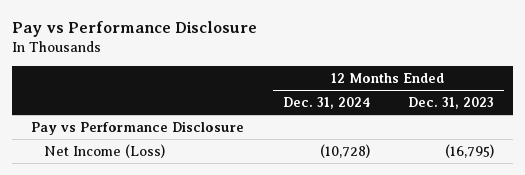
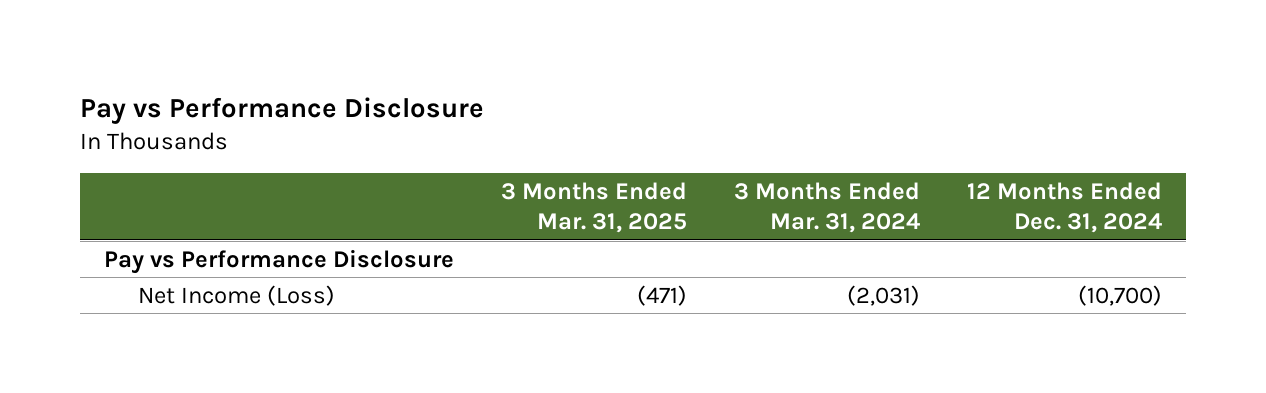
[407,97,494,110] Dec. 31, 2023 -> none
none -> [500,181,687,233] 3 Months Ended Mar. 31, 2025
none -> [734,181,921,233] 3 Months Ended Mar. 31, 2024
[319,143,370,158] (10,728) -> [1078,284,1163,306] (10,700)

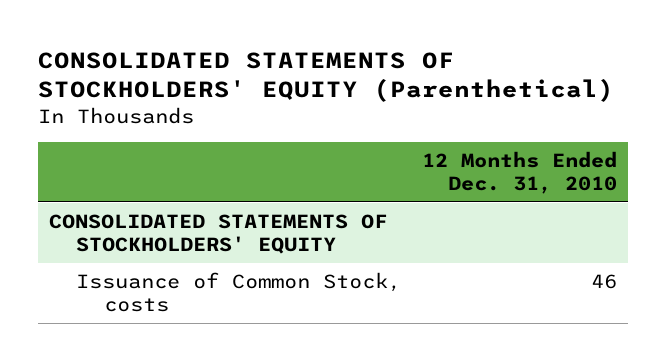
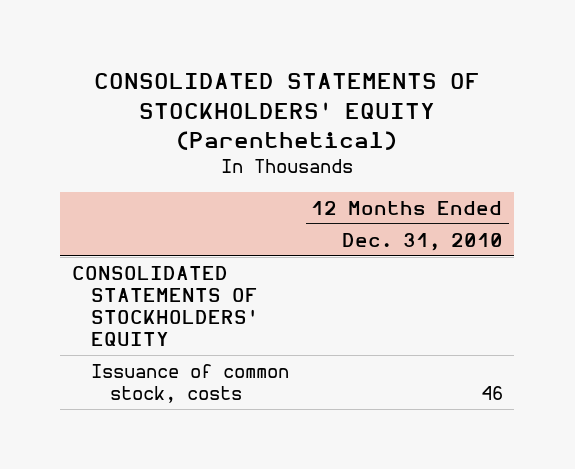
[76,272,402,312] Issuance of Common Stock, costs -> [90,364,289,403] Issuance of common stock, costs

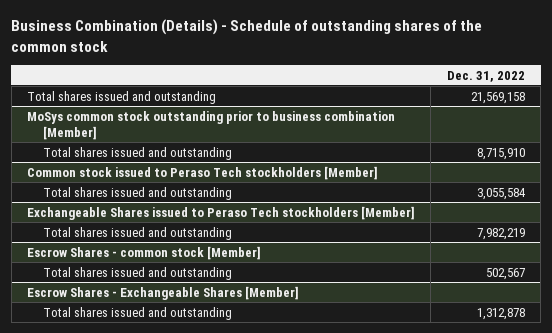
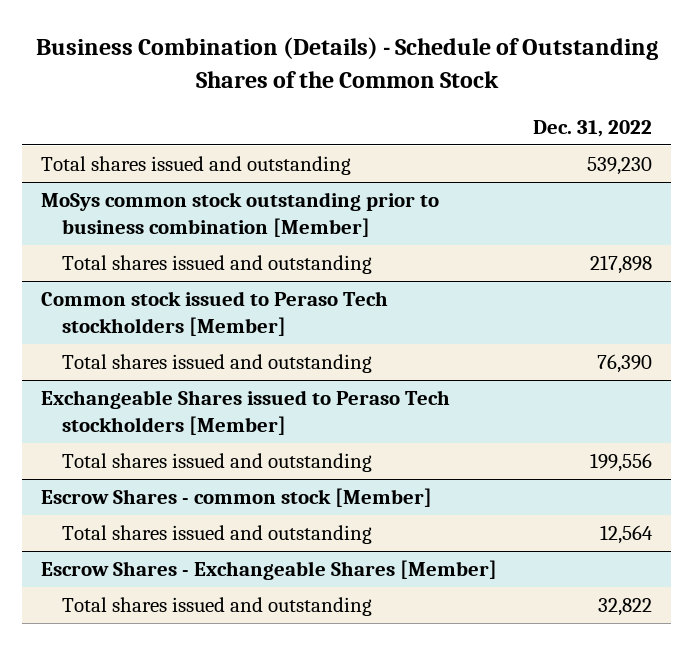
[11,19,483,52] Business Combination (Details) - Schedule of outstanding shares of the common stock -> [35,37,658,88] Business Combination (Details) - Schedule of Outstanding Shares of the Common Stock
[470,91,525,104] 21,569,158 -> [587,157,653,176] 539,230
[476,147,525,160] 8,715,910 -> [590,255,653,275] 217,898
[476,187,526,200] 3,055,584 -> [597,354,653,374] 76,390
[476,227,525,240] 7,982,219 -> [590,453,653,473] 199,556
[485,267,525,280] 502,567 -> [600,525,654,545] 12,564
[476,307,525,320] 1,312,878 -> [598,598,653,617] 32,822

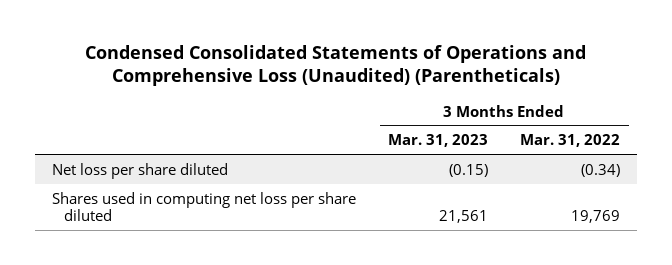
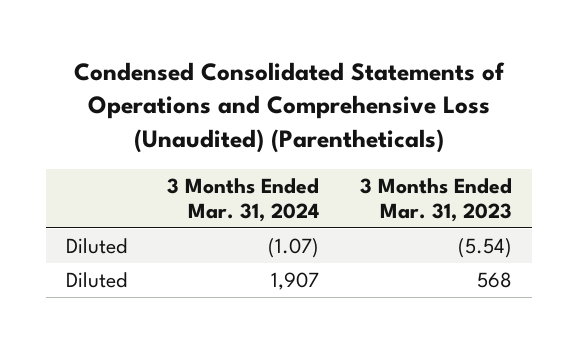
[520,134,621,148] Mar. 31, 2022 -> none
none -> [167,177,320,223] 3 Months Ended Mar. 31, 2024
[51,191,356,221] Shares used in computing net loss per share diluted -> none
[51,162,228,179] Net loss per share diluted -> [66,237,128,254] Diluted
[448,163,488,177] (0.15) -> [457,237,512,258] (5.54)
none -> [66,271,128,288] Diluted

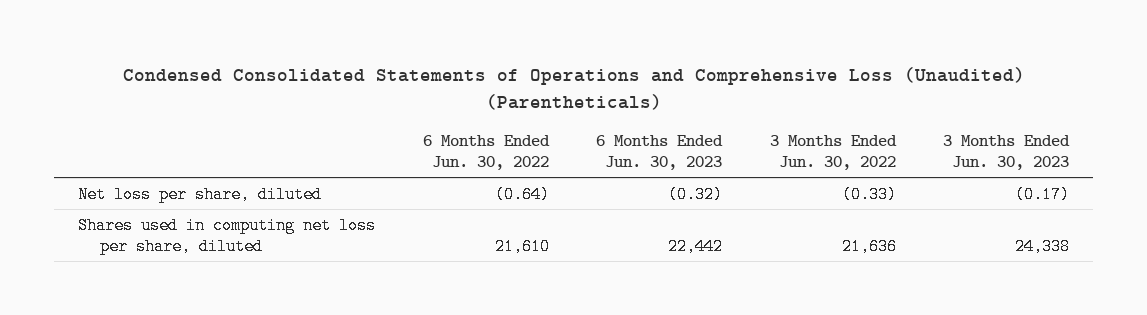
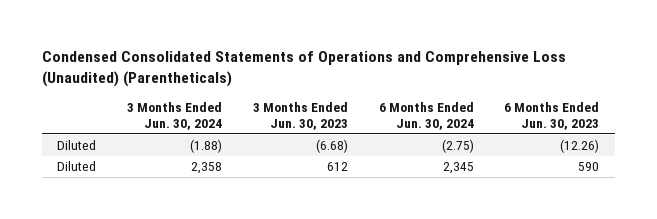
[422,134,550,170] 6 Months Ended Jun. 30, 2022 -> none
[769,134,897,170] 3 Months Ended Jun. 30, 2022 -> none
none -> [127,101,223,130] 3 Months Ended Jun. 30, 2024
none -> [378,101,474,130] 6 Months Ended Jun. 30, 2024
[77,216,376,255] Shares used in computing net loss per share, diluted -> none
[77,185,322,203] Net loss per share, diluted -> [57,140,97,151] Diluted
[668,185,724,203] (0.32) -> [560,139,600,154] (12.26)
[1015,185,1071,203] (0.17) -> [315,139,348,154] (6.68)
none -> [57,161,97,172] Diluted

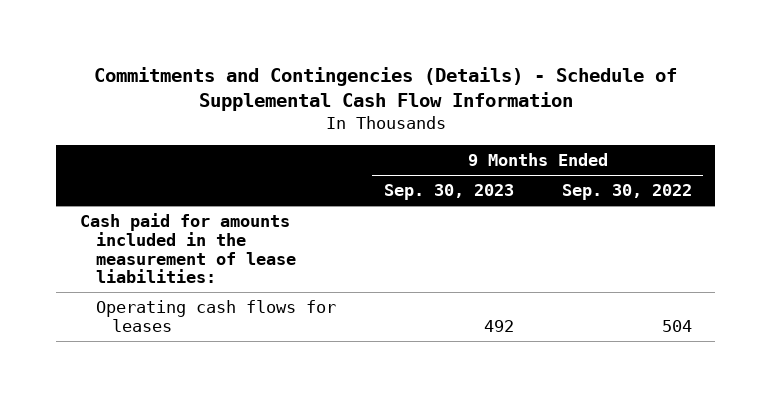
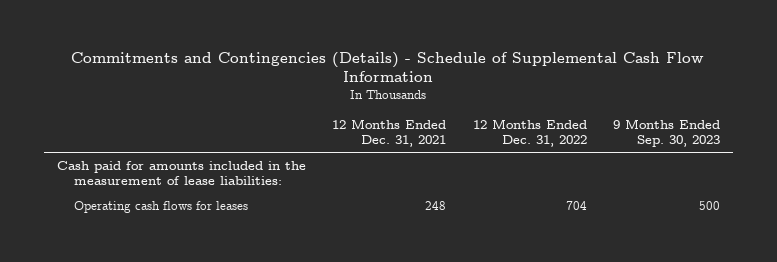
[561,184,692,201] Sep. 30, 2022 -> none
none -> [332,118,447,147] 12 Months Ended Dec. 31, 2021
none -> [472,118,587,147] 12 Months Ended Dec. 31, 2022
[483,319,514,332] 492 -> [698,200,720,210] 500

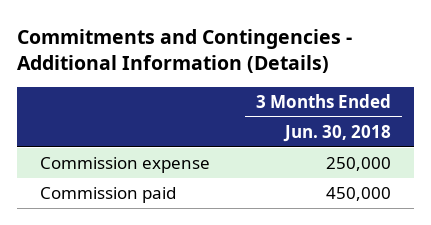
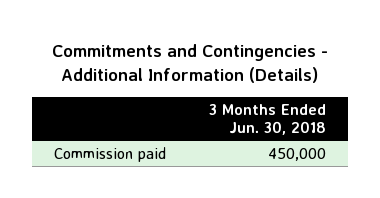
[40,157,211,174] Commission expense -> none

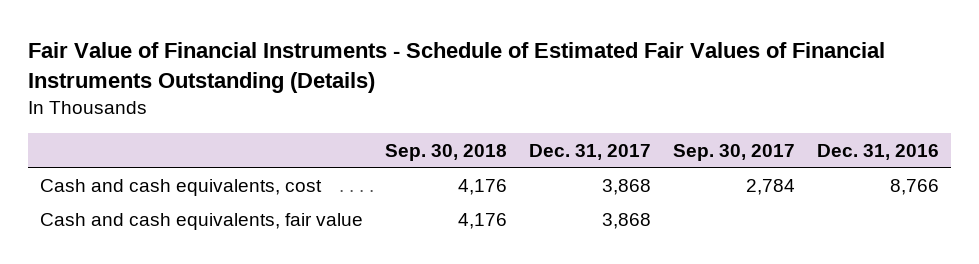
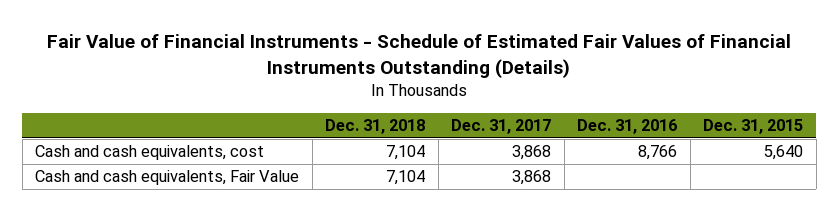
[384,143,507,161] Sep. 30, 2018 -> none
[673,143,796,161] Sep. 30, 2017 -> none
none -> [325,119,426,135] Dec. 31, 2018
none -> [703,119,804,135] Dec. 31, 2015
[39,212,363,230] Cash and cash equivalents, fair value -> [35,170,300,186] Cash and cash equivalents, Fair Value

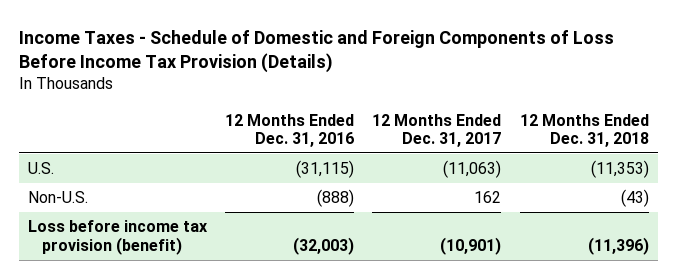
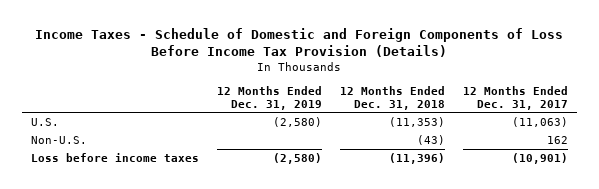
[225,113,355,147] 12 Months Ended Dec. 31, 2016 -> none
none -> [216,85,322,110] 12 Months Ended Dec. 31, 2019
[28,220,209,255] Loss before income tax provision (benefit) -> [30,152,199,162] Loss before income taxes

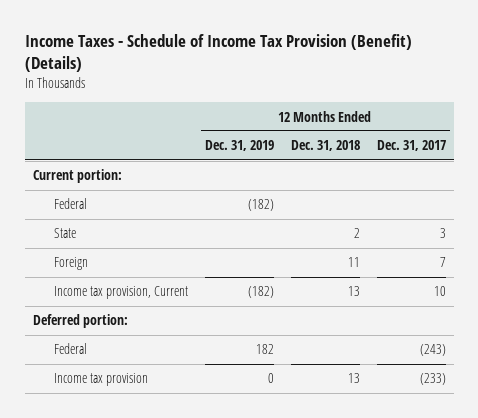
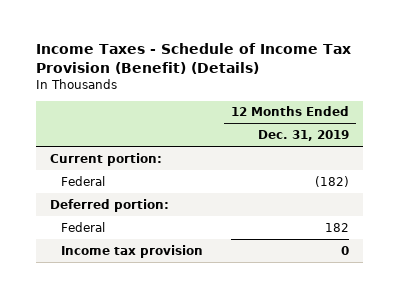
[290,140,360,152] Dec. 31, 2018 -> none
[376,140,446,152] Dec. 31, 2017 -> none
[54,228,77,239] State -> none
[54,257,89,271] Foreign -> none
[54,286,189,300] Income tax provision, Current -> none

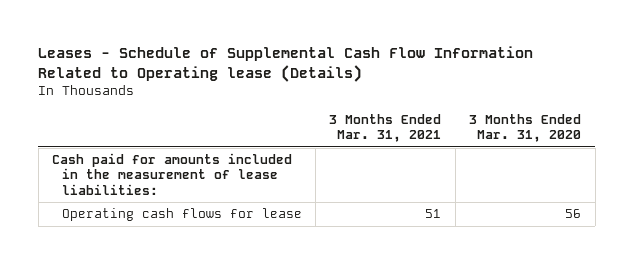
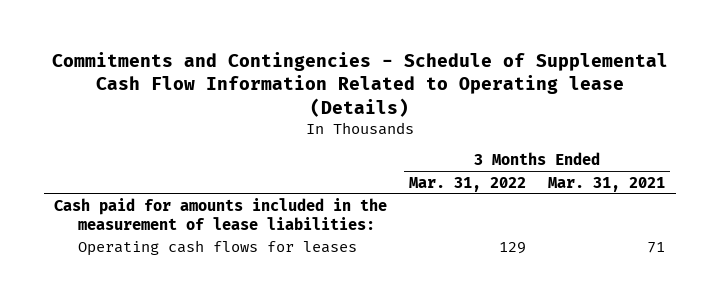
[38,46,534,82] Leases - Schedule of Supplemental Cash Flow Information Related to Operating lease (Details) -> [51,51,668,117] Commitments and Contingencies - Schedule of Supplemental Cash Flow Information Related to Operating lease (Details)
[469,114,582,143] 3 Months Ended Mar. 31, 2020 -> none
none -> [409,176,527,192] Mar. 31, 2022
[61,208,302,222] Operating cash flows for lease -> [77,240,357,257] Operating cash flows for leases
[425,209,442,219] 51 -> [646,242,665,254] 71

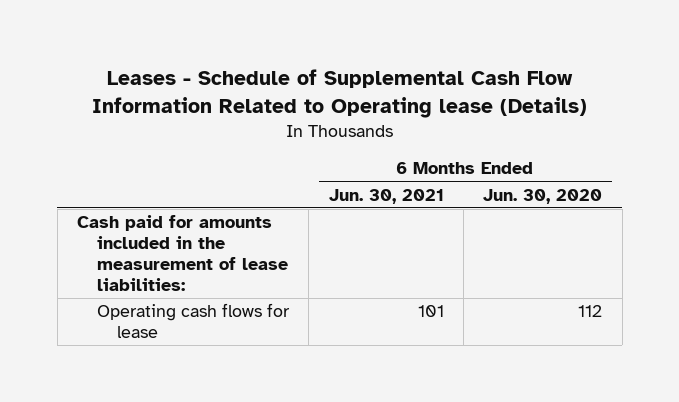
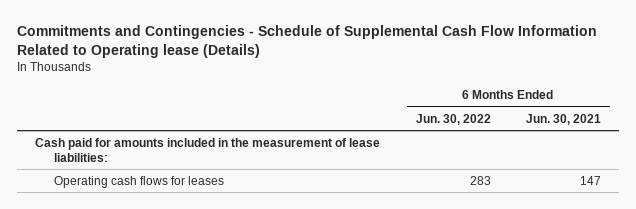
[91,69,587,118] Leases - Schedule of Supplemental Cash Flow Information Related to Operating lease (Details) -> [17,25,598,59] Commitments and Contingencies - Schedule of Supplemental Cash Flow Information Related to Operating lease (Details)
[483,188,603,204] Jun. 30, 2020 -> none
none -> [415,113,491,125] Jun. 30, 2022
[97,303,291,339] Operating cash flows for lease -> [53,175,224,188] Operating cash flows for leases
[417,305,444,318] 101 -> [580,175,602,185] 147

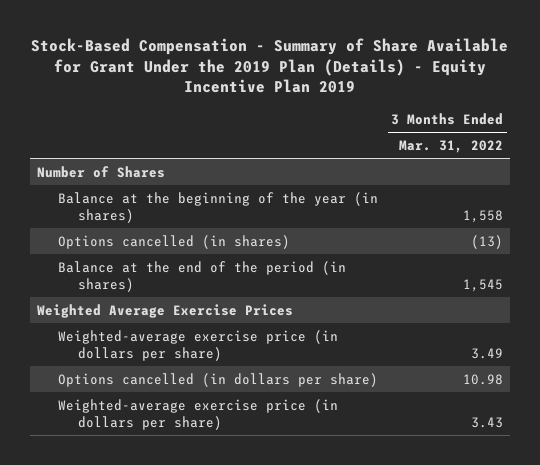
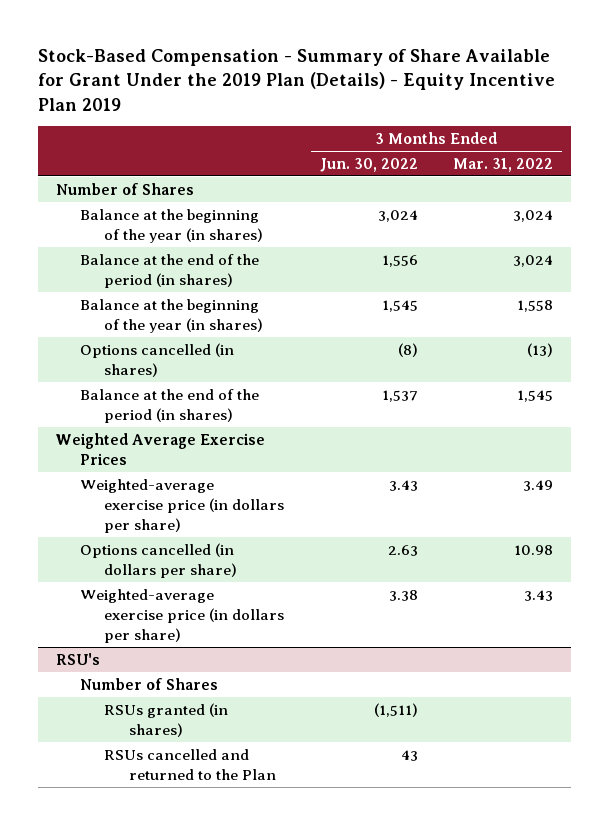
none -> [319,157,418,172] Jun. 30, 2022
none -> [79,208,264,243] Balance at the beginning of the year (in shares)
none -> [79,253,259,288] Balance at the end of the period (in shares)
none -> [55,652,100,665] RSU's
none -> [79,677,218,690] Number of Shares
none -> [104,702,229,737] RSUs granted (in shares)
none -> [104,748,276,780] RSUs cancelled and returned to the Plan

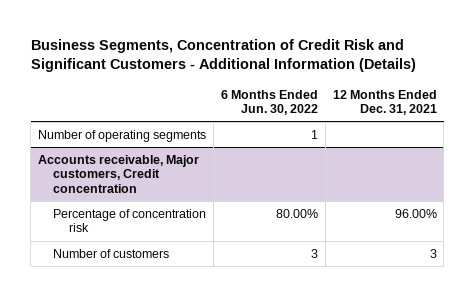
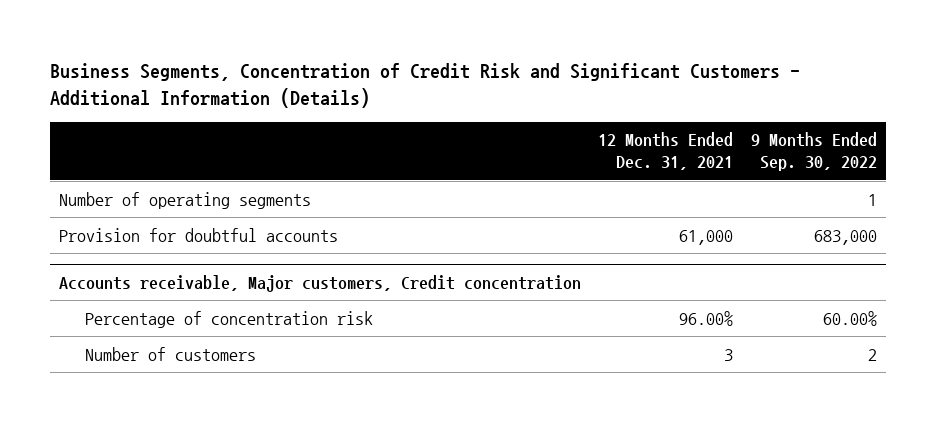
[220,89,318,116] 6 Months Ended Jun. 30, 2022 -> none
none -> [751,132,878,172] 9 Months Ended Sep. 30, 2022
none -> [58,227,338,242] Provision for doubtful accounts

